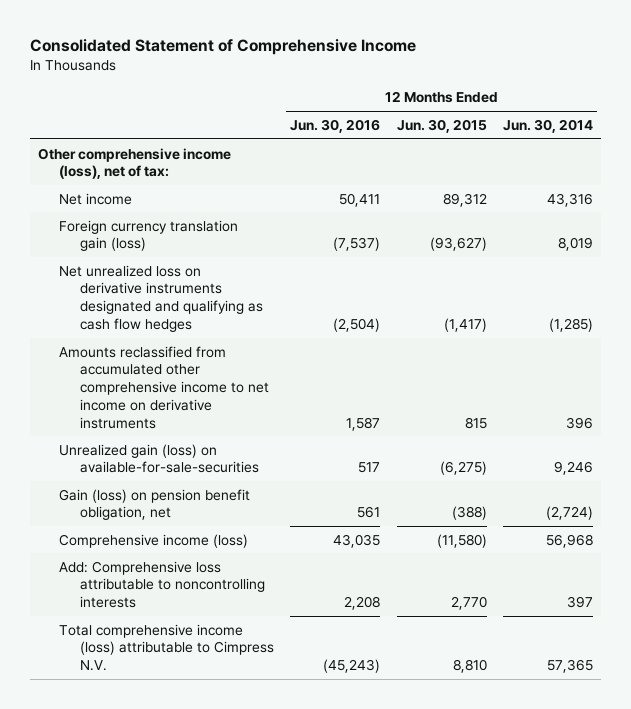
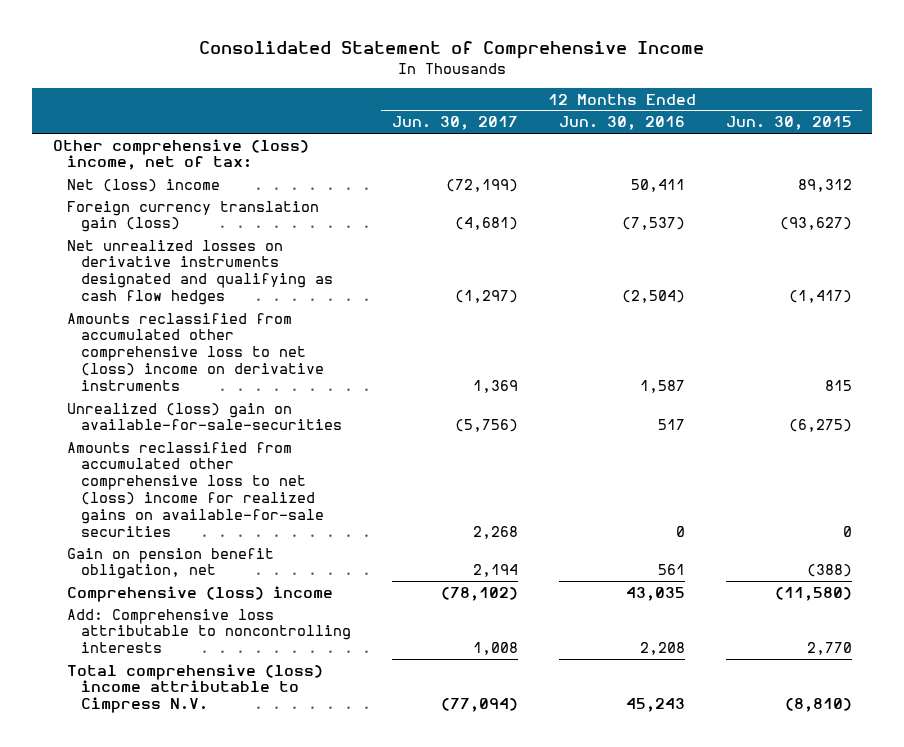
[503,118,594,133] Jun. 30, 2014 -> none
none -> [391,116,518,131] Jun. 30, 2017
[38,147,232,180] Other comprehensive income (loss), net of tax: -> [52,138,309,171] Other comprehensive (loss) income, net of tax:
[58,192,132,205] Net income -> [66,178,220,192] Net (loss) income
[58,264,263,332] Net unrealized loss on derivative instruments designated and qualifying as cash flow hedges -> [66,239,333,306] Net unrealized losses on derivative instruments designated and qualifying as cash flow hedges
[58,345,269,429] Amounts reclassified from accumulated other comprehensive income to net income on derivative instruments -> [66,312,324,391] Amounts reclassified from accumulated other comprehensive loss to net (loss) income on derivative instruments
[58,443,259,474] Unrealized gain (loss) on available-for-sale-securities -> [66,402,342,431] Unrealized (loss) gain on available-for-sale-securities
none -> [66,441,324,537] Amounts reclassified from accumulated other comprehensive loss to net (loss) income for realized gains on available-for-sale securities
[58,488,250,521] Gain (loss) on pension benefit obligation, net -> [66,547,274,580] Gain on pension benefit obligation, net
[58,533,248,548] Comprehensive income (loss) -> [66,585,333,602] Comprehensive (loss) income
[58,623,274,672] Total comprehensive income (loss) attributable to Cimpress N.V. -> [66,663,323,714] Total comprehensive (loss) income attributable to Cimpress N.V.
[323,659,381,674] (45,243) -> [625,698,685,713] 45,243
[452,659,487,674] 8,810 -> [784,698,852,713] (8,810)

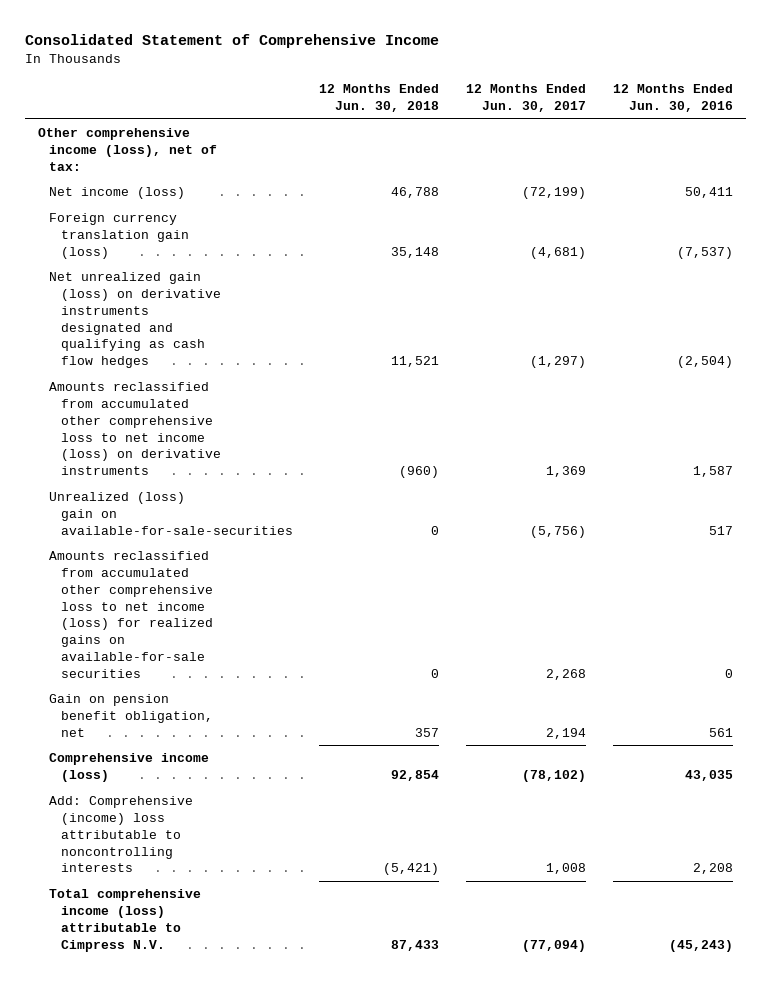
[725,116,852,131] Jun. 30, 2015 -> none
none -> [319,84,440,113] 12 Months Ended Jun. 30, 2018
[52,138,309,171] Other comprehensive (loss) income, net of tax: -> [38,128,218,171] Other comprehensive income (loss), net of tax:
[66,178,220,192] Net (loss) income -> [49,187,186,200] Net income (loss)
[66,239,333,306] Net unrealized losses on derivative instruments designated and qualifying as cash flow hedges -> [49,272,221,369] Net unrealized gain (loss) on derivative instruments designated and qualifying as cash flow hedges
[66,312,324,391] Amounts reclassified from accumulated other comprehensive loss to net (loss) income on derivative instruments -> [49,382,221,476] Amounts reclassified from accumulated other comprehensive loss to net income (loss) on derivative instruments
[66,441,324,537] Amounts reclassified from accumulated other comprehensive loss to net (loss) income for realized gains on available-for-sale securities -> [49,551,213,678] Amounts reclassified from accumulated other comprehensive loss to net income (loss) for realized gains on available-for-sale securities
[66,585,333,602] Comprehensive (loss) income -> [49,753,210,782] Comprehensive income (loss)
[66,608,351,654] Add: Comprehensive loss attributable to noncontrolling interests -> [49,796,194,873] Add: Comprehensive (income) loss attributable to noncontrolling interests
[66,663,323,714] Total comprehensive (loss) income attributable to Cimpress N.V. -> [49,889,202,952] Total comprehensive income (loss) attributable to Cimpress N.V.
[625,698,685,713] 45,243 -> [668,939,733,952] (45,243)

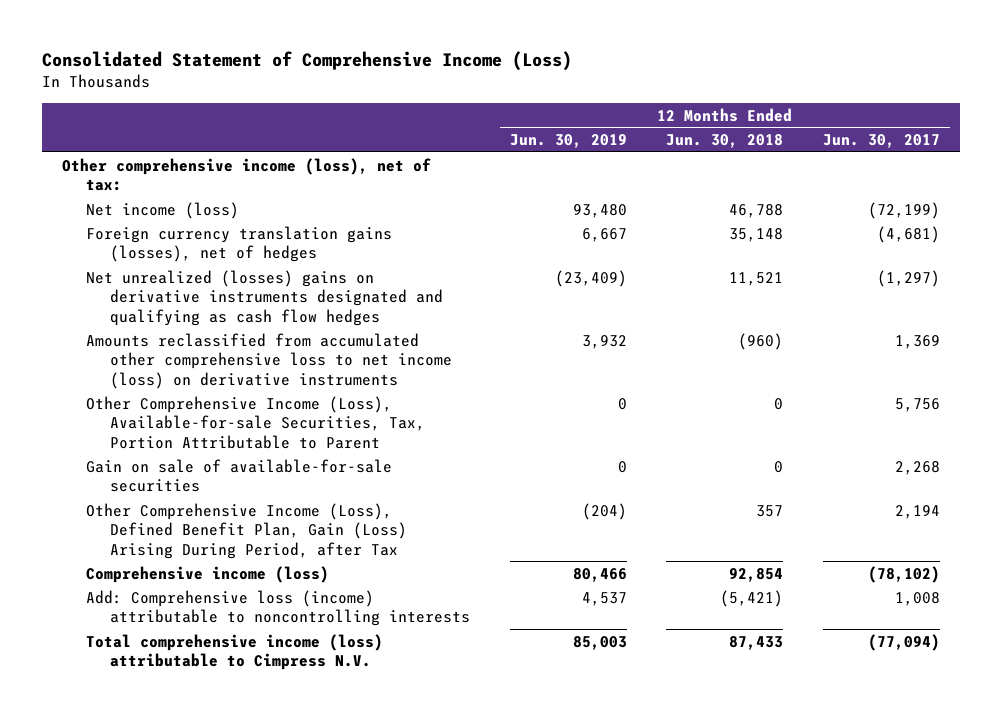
[24,34,439,49] Consolidated Statement of Comprehensive Income -> [42,51,573,72] Consolidated Statement of Comprehensive Income (Loss)
[612,84,733,113] 12 Months Ended Jun. 30, 2016 -> none
none -> [509,134,627,149] Jun. 30, 2019
[49,213,189,259] Foreign currency translation gain (loss) -> [86,225,393,263] Foreign currency translation gains (losses), net of hedges
[49,272,221,369] Net unrealized gain (loss) on derivative instruments designated and qualifying as cash flow hedges -> [86,269,444,326] Net unrealized (losses) gains on derivative instruments designated and qualifying as cash flow hedges
[49,492,293,535] Unrealized (loss) gain on available-for-sale-securities -> [86,395,426,449] Other Comprehensive Income (Loss), Available-for-sale Securities, Tax, Portion Attributable to Parent
[529,525,586,538] (5,756) -> [894,397,940,412] 5,756
[49,551,213,678] Amounts reclassified from accumulated other comprehensive loss to net income (loss) for realized gains on available-for-sale securities -> [86,458,393,493] Gain on sale of available-for-sale securities
[49,694,213,737] Gain on pension benefit obligation, net -> [86,502,408,559] Other Comprehensive Income (Loss), Defined Benefit Plan, Gain (Loss) Arising During Period, after Tax
[49,796,194,873] Add: Comprehensive (income) loss attributable to noncontrolling interests -> [86,589,471,627] Add: Comprehensive loss (income) attributable to noncontrolling interests

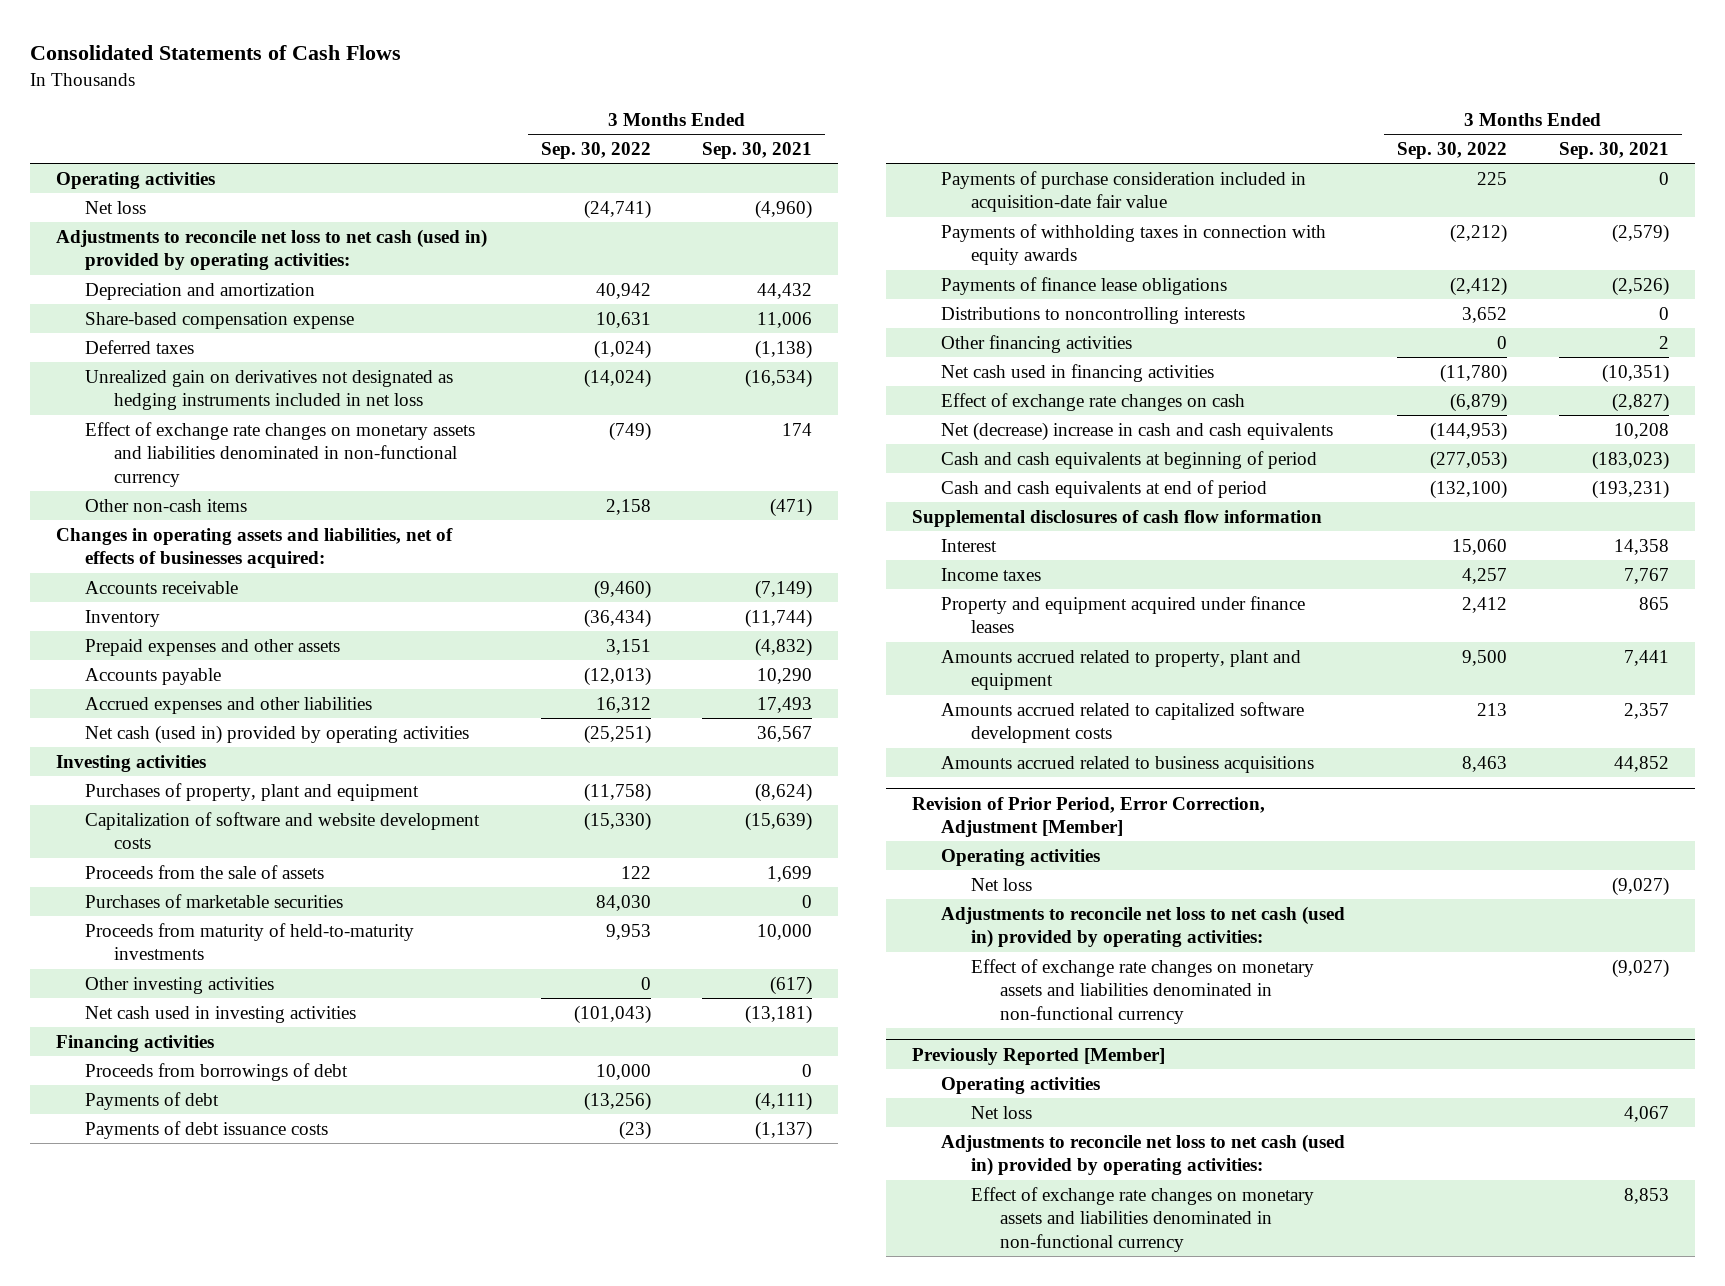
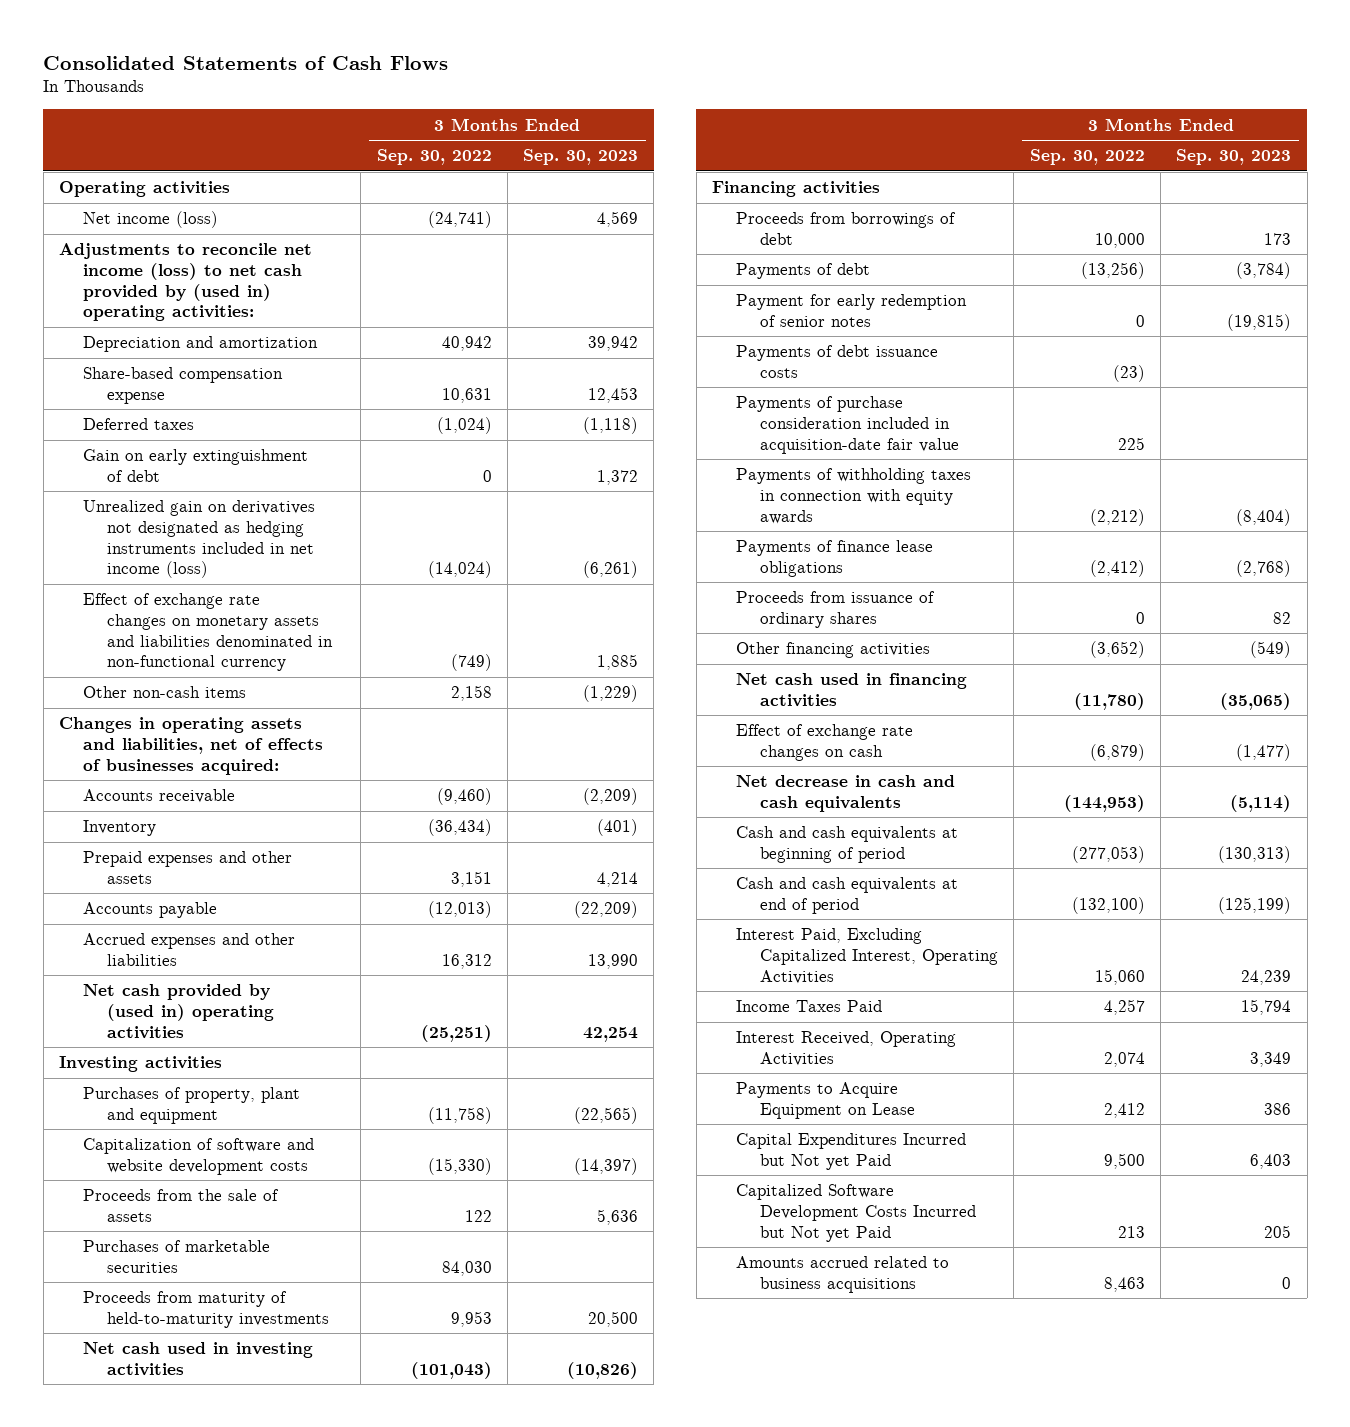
[702,141,813,159] Sep. 30, 2021 -> none
none -> [523,149,639,166] Sep. 30, 2023
[84,200,146,214] Net loss -> [82,211,218,229] Net income (loss)
[55,228,487,271] Adjustments to reconcile net loss to net cash (used in) provided by operating activities: -> [58,243,312,322] Adjustments to reconcile net income (loss) to net cash provided by (used in) operating activities:
none -> [82,449,308,482] Gain on early extinguishment of debt
[84,369,453,411] Unrealized gain on derivatives not designated as hedging instruments included in net loss -> [82,500,315,579] Unrealized gain on derivatives not designated as hedging instruments included in net income (loss)
[84,724,469,744] Net cash (used in) provided by operating activities -> [82,984,274,1039] Net cash provided by (used in) operating activities
[84,976,274,994] Other investing activities -> none
none -> [736,294,968,327] Payment for early redemption of senior notes
[941,306,1246,324] Distributions to noncontrolling interests -> none
none -> [736,591,936,628] Proceeds from issuance of ordinary shares
[1497,335,1508,349] 0 -> [1089,641,1145,659] (3,652)
[941,421,1334,441] Net (decrease) increase in cash and cash equivalents -> [736,775,956,812] Net decrease in cash and cash equivalents
[912,509,1323,527] Supplemental disclosures of cash flow information -> none
[941,538,998,552] Interest -> [736,928,999,984] Interest Paid, Excluding Capitalized Interest, Operating Activities
[941,567,1042,581] Income taxes -> [736,1000,883,1013] Income Taxes Paid
none -> [736,1031,957,1066] Interest Received, Operating Activities
[941,595,1306,634] Property and equipment acquired under finance leases -> [736,1082,916,1119] Payments to Acquire Equipment on Lease
[941,649,1302,691] Amounts accrued related to property, plant and equipment -> [736,1133,967,1170] Capital Expenditures Incurred but Not yet Paid
[941,701,1305,744] Amounts accrued related to capitalized software development costs -> [736,1184,977,1242] Capitalized Software Development Costs Incurred but Not yet Paid
[912,796,1266,838] Revision of Prior Period, Error Correction, Adjustment [Member] -> none
[941,848,1101,866] Operating activities -> none
[970,877,1032,891] Net loss -> none
[941,905,1346,949] Adjustments to reconcile net loss to net cash (used in) provided by operating activities: -> none
[970,958,1314,1024] Effect of exchange rate changes on monetary assets and liabilities denominated in non-functional currency -> none
[912,1047,1166,1065] Previously Reported [Member] -> none
[941,1076,1101,1094] Operating activities -> none
[970,1105,1032,1119] Net loss -> none
[941,1133,1346,1177] Adjustments to reconcile net loss to net cash (used in) provided by operating activities: -> none
[970,1186,1314,1252] Effect of exchange rate changes on monetary assets and liabilities denominated in non-functional currency -> none

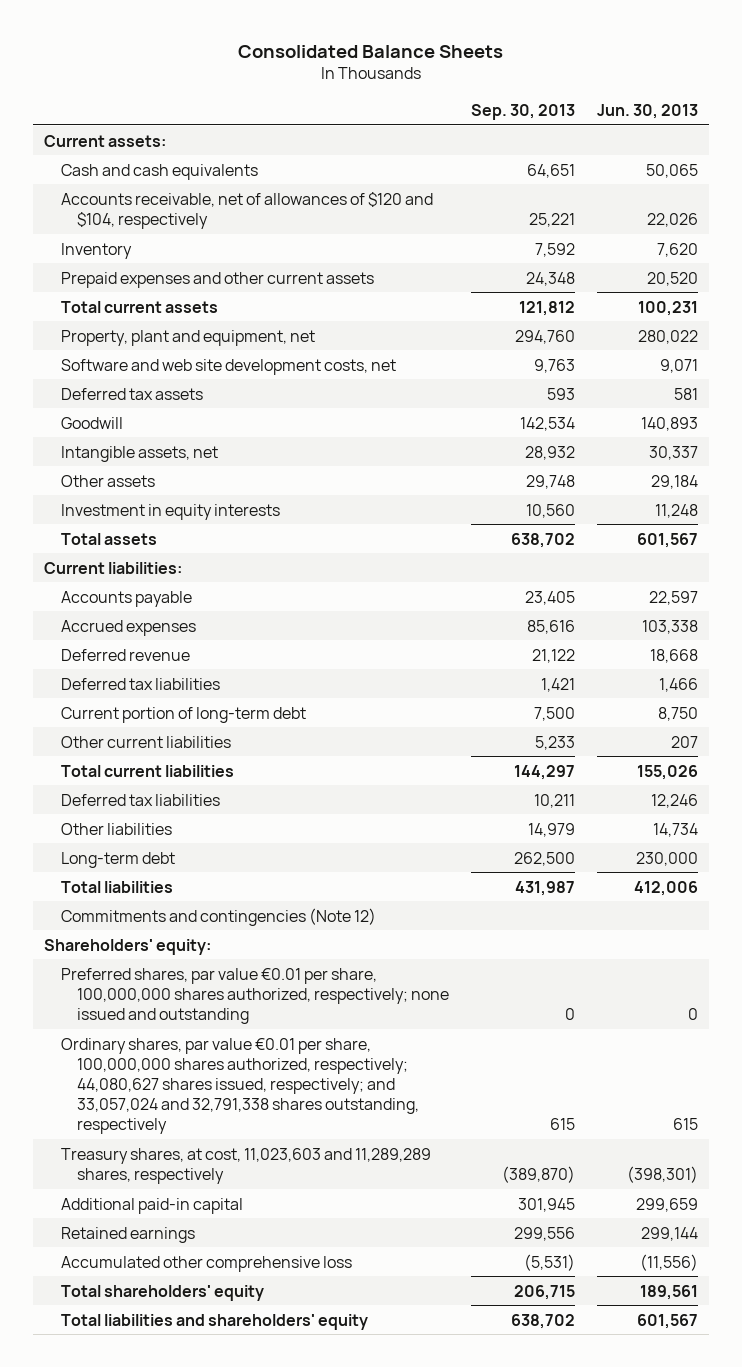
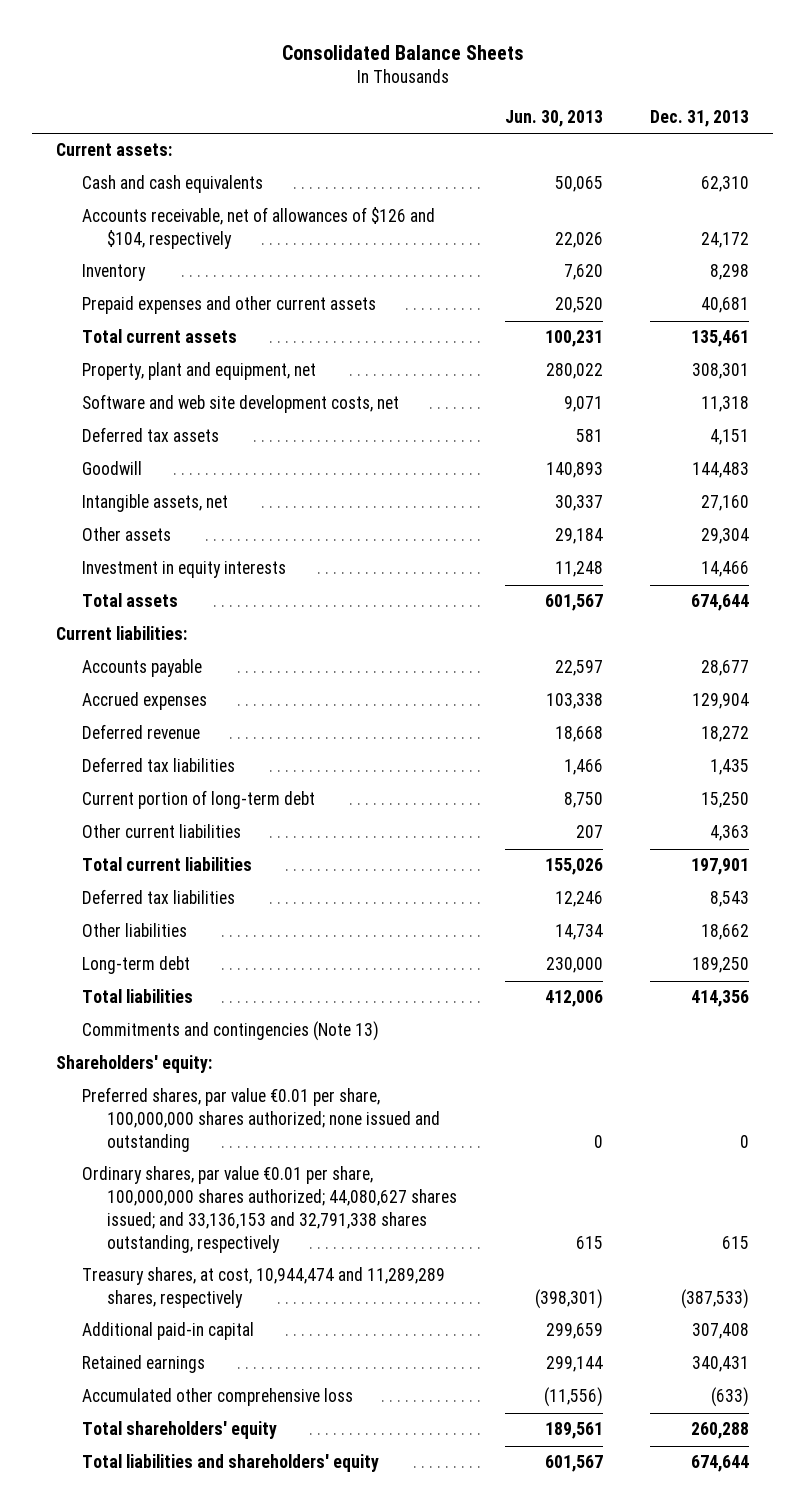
[471,103,576,120] Sep. 30, 2013 -> none
none -> [650,110,750,128] Dec. 31, 2013
[60,191,433,229] Accounts receivable, net of allowances of $120 and $104, respectively -> [81,207,435,250] Accounts receivable, net of allowances of $126 and $104, respectively
[60,907,376,926] Commitments and contingencies (Note 12) -> [81,1021,379,1042] Commitments and contingencies (Note 13)
[60,967,449,1025] Preferred shares, par value €0.01 per share, 100,000,000 shares authorized, respectively; none issued and outstanding -> [81,1087,441,1152] Preferred shares, par value €0.01 per share, 100,000,000 shares authorized; none issued and outstanding
[60,1037,419,1135] Ordinary shares, par value €0.01 per share, 100,000,000 shares authorized, respectively; 44,080,627 shares issued, respectively; and 33,057,024 and 32,791,338 shares outstanding, respectively -> [81,1166,458,1253] Ordinary shares, par value €0.01 per share, 100,000,000 shares authorized; 44,080,627 shares issued; and 33,136,153 and 32,791,338 shares outstanding, respectively
[60,1147,431,1184] Treasury shares, at cost, 11,023,603 and 11,289,289 shares, respectively -> [81,1267,445,1309] Treasury shares, at cost, 10,944,474 and 11,289,289 shares, respectively

